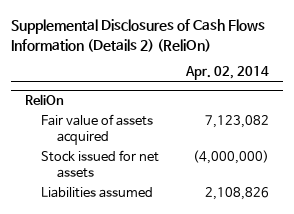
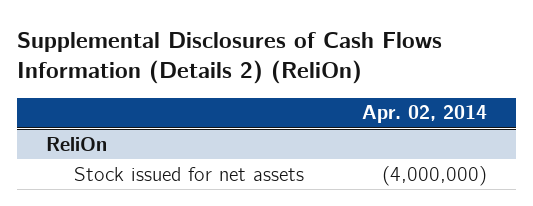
[40,114,153,146] Fair value of assets acquired -> none
[40,187,153,199] Liabilities assumed -> none

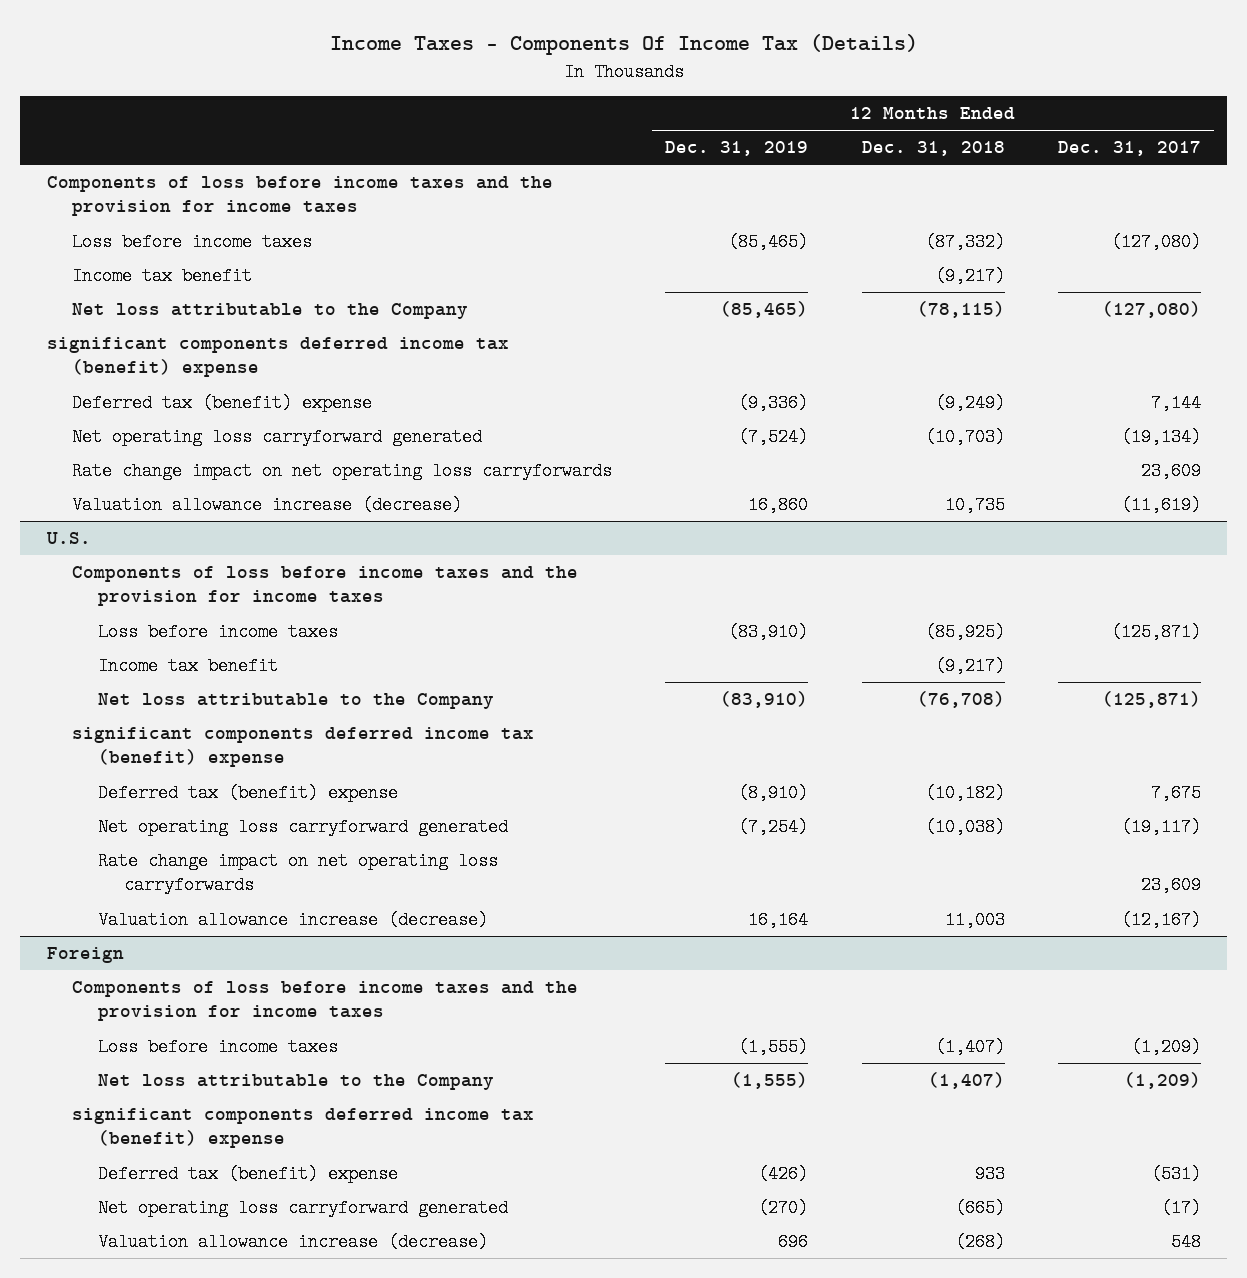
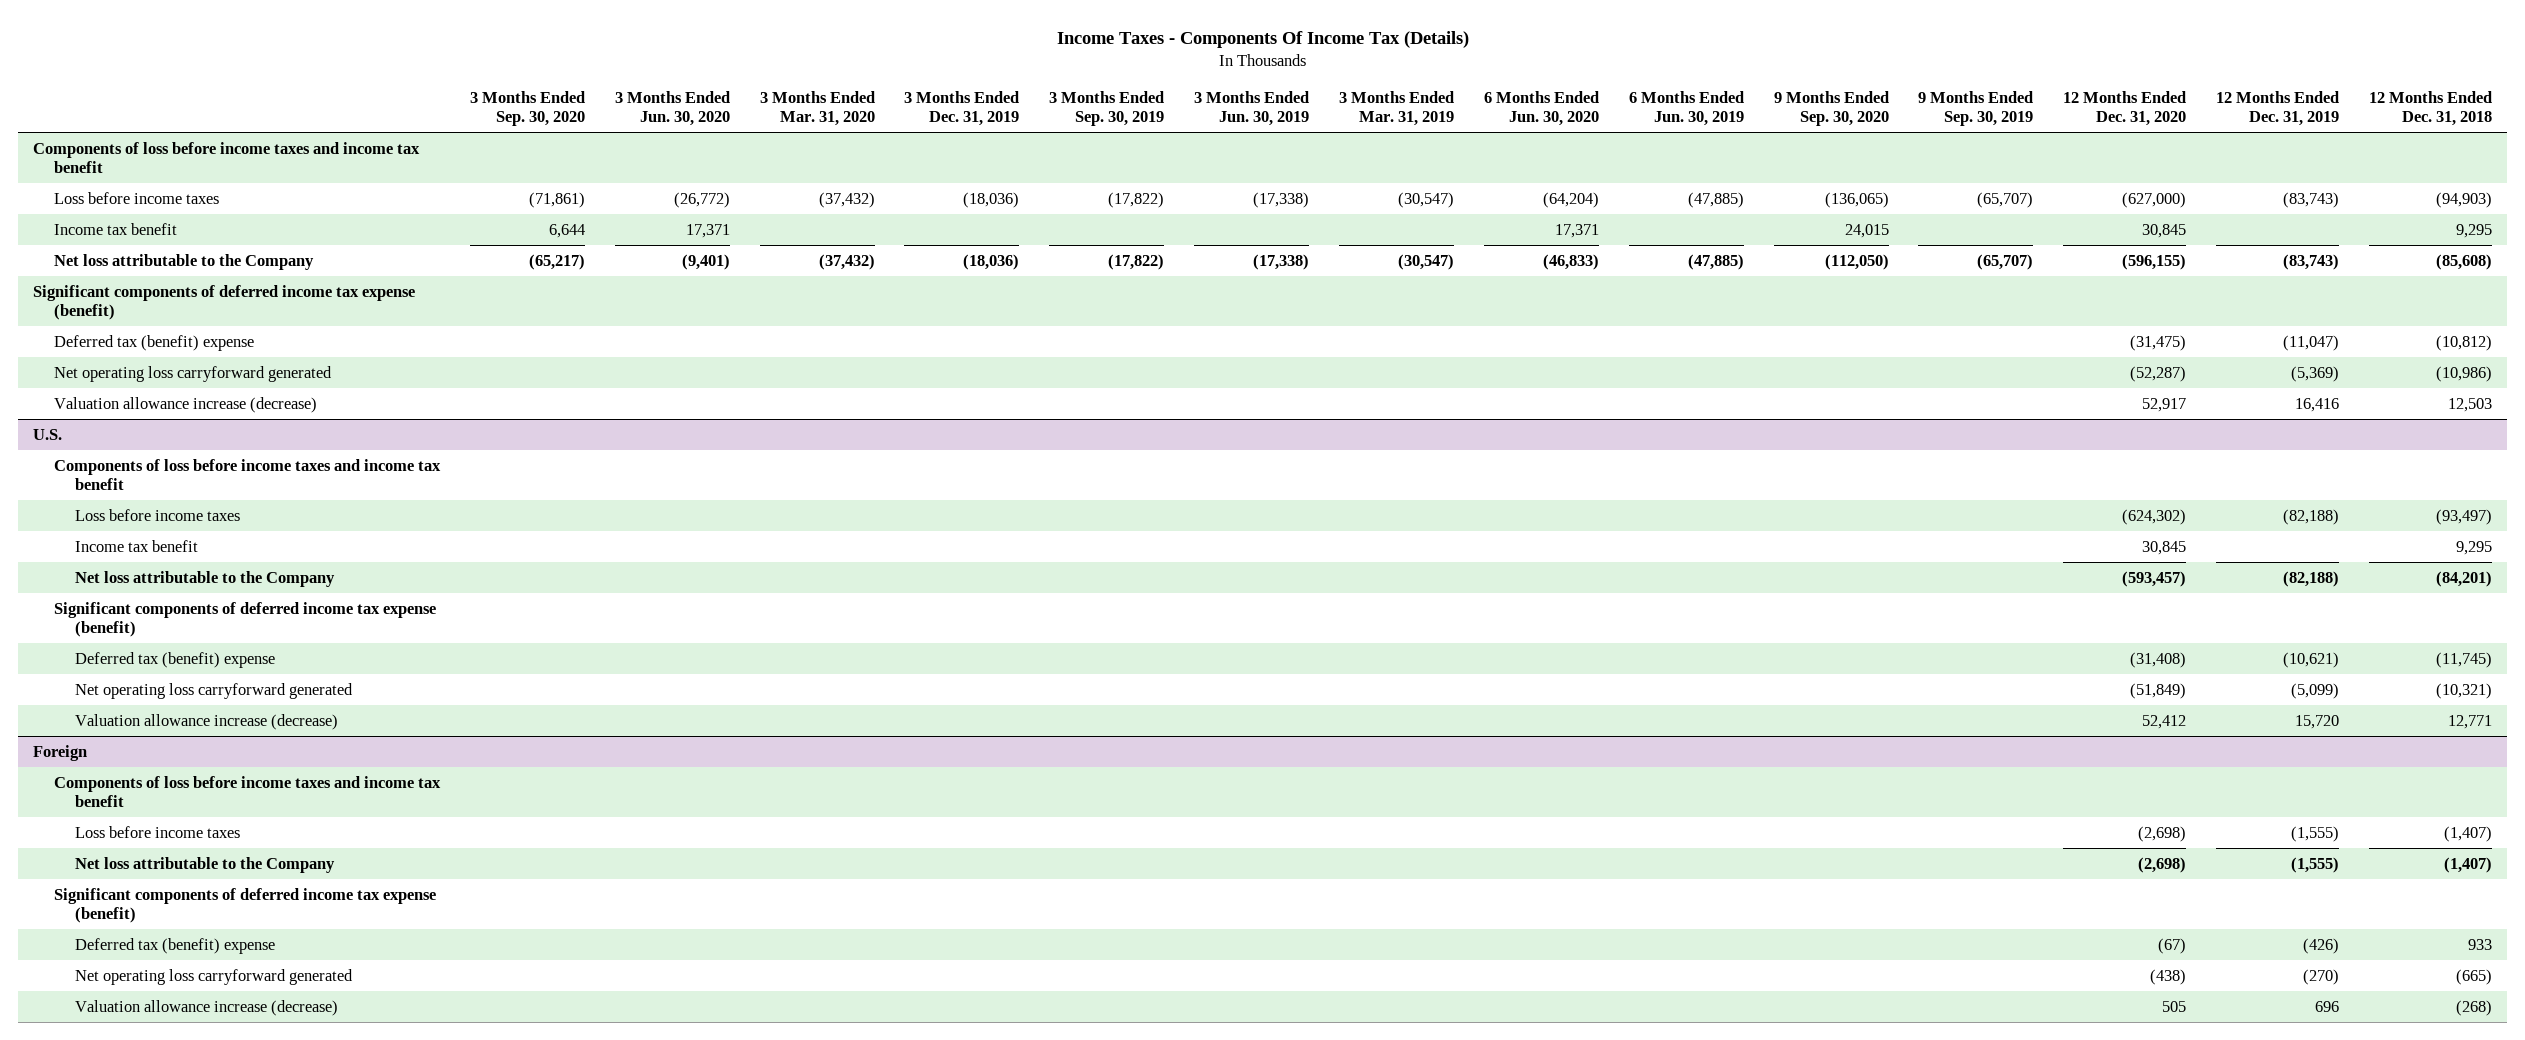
[1057,141,1201,157] Dec. 31, 2017 -> none
none -> [469,90,585,126] 3 Months Ended Sep. 30, 2020
none -> [614,90,730,126] 3 Months Ended Jun. 30, 2020
none -> [759,90,875,126] 3 Months Ended Mar. 31, 2020
none -> [904,90,1020,126] 3 Months Ended Dec. 31, 2019
none -> [1049,90,1165,126] 3 Months Ended Sep. 30, 2019
none -> [1194,90,1310,126] 3 Months Ended Jun. 30, 2019
none -> [1339,90,1455,126] 3 Months Ended Mar. 31, 2019
none -> [1483,90,1599,126] 6 Months Ended Jun. 30, 2020
none -> [1628,90,1744,126] 6 Months Ended Jun. 30, 2019
none -> [1773,90,1889,126] 9 Months Ended Sep. 30, 2020
none -> [1918,90,2034,126] 9 Months Ended Sep. 30, 2019
none -> [2063,90,2187,126] 12 Months Ended Dec. 31, 2020
[72,462,613,481] Rate change impact on net operating loss carryforwards -> none
[46,176,553,217] Components of loss before income taxes and the provision for income taxes -> [33,141,421,174] Components of loss before income taxes and income tax benefit
[728,233,809,252] (85,465) -> [2283,191,2340,208] (83,743)
[924,233,1005,252] (87,332) -> [2436,191,2493,208] (94,903)
[934,267,1005,286] (9,217) -> [2456,223,2493,238] 9,295
[720,301,809,319] (85,465) -> [2283,253,2340,270] (83,743)
[916,301,1005,319] (78,115) -> [2436,253,2493,270] (85,608)
[46,337,509,378] significant components deferred income tax (benefit) expense -> [33,284,416,321] Significant components of deferred income tax expense (benefit)
[738,394,809,413] (9,336) -> [2283,334,2340,351] (11,047)
[934,394,1005,413] (9,249) -> [2436,334,2493,351] (10,812)
[738,428,809,447] (7,524) -> [2291,365,2340,382] (5,369)
[924,428,1005,447] (10,703) -> [2436,365,2493,382] (10,986)
[748,496,809,515] 16,860 -> [2295,397,2340,412] 16,416
[944,496,1005,515] 10,735 -> [2448,397,2493,412] 12,503
[98,852,499,895] Rate change impact on net operating loss carryforwards -> none
[72,566,579,607] Components of loss before income taxes and the provision for income taxes -> [54,458,442,491] Components of loss before income taxes and income tax benefit
[728,623,809,642] (83,910) -> [2283,508,2340,525] (82,188)
[924,623,1005,642] (85,925) -> [2436,508,2493,525] (93,497)
[934,657,1005,676] (9,217) -> [2456,540,2493,555] 9,295
[720,691,809,709] (83,910) -> [2283,570,2340,587] (82,188)
[916,691,1005,709] (76,708) -> [2436,570,2493,587] (84,201)
[72,727,535,768] significant components deferred income tax (benefit) expense -> [54,601,437,638] Significant components of deferred income tax expense (benefit)
[738,784,809,803] (8,910) -> [2283,651,2340,668] (10,621)
[924,784,1005,803] (10,182) -> [2436,651,2493,668] (11,745)
[738,818,809,837] (7,254) -> [2291,682,2340,699] (5,099)
[924,818,1005,837] (10,038) -> [2436,682,2493,699] (10,321)
[748,911,809,930] 16,164 -> [2295,714,2340,729] 15,720
[944,911,1005,930] 11,003 -> [2448,714,2493,729] 12,771
[72,981,579,1022] Components of loss before income taxes and the provision for income taxes -> [54,775,442,808] Components of loss before income taxes and income tax benefit
[72,1108,535,1149] significant components deferred income tax (benefit) expense -> [54,887,437,924] Significant components of deferred income tax expense (benefit)

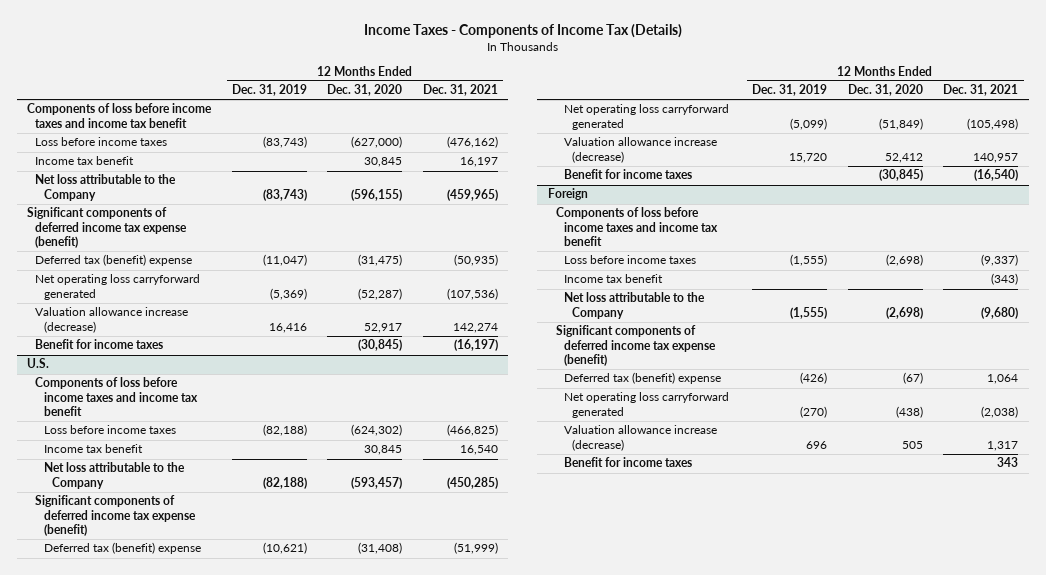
[1056,30,1469,48] Income Taxes - Components Of Income Tax (Details) -> [363,24,682,39] Income Taxes - Components of Income Tax (Details)
[469,90,585,126] 3 Months Ended Sep. 30, 2020 -> none
[614,90,730,126] 3 Months Ended Jun. 30, 2020 -> none
[759,90,875,126] 3 Months Ended Mar. 31, 2020 -> none
[904,90,1020,126] 3 Months Ended Dec. 31, 2019 -> none
[1049,90,1165,126] 3 Months Ended Sep. 30, 2019 -> none
[1194,90,1310,126] 3 Months Ended Jun. 30, 2019 -> none
[1339,90,1455,126] 3 Months Ended Mar. 31, 2019 -> none
[1483,90,1599,126] 6 Months Ended Jun. 30, 2020 -> none
[1628,90,1744,126] 6 Months Ended Jun. 30, 2019 -> none
[1773,90,1889,126] 9 Months Ended Sep. 30, 2020 -> none
[1918,90,2034,126] 9 Months Ended Sep. 30, 2019 -> none
[2369,90,2493,126] 12 Months Ended Dec. 31, 2018 -> none
none -> [423,84,499,97] Dec. 31, 2021
none -> [35,339,164,350] Benefit for income taxes
none -> [564,169,693,180] Benefit for income taxes
none -> [564,274,664,284] Income tax benefit
none -> [564,457,693,468] Benefit for income taxes

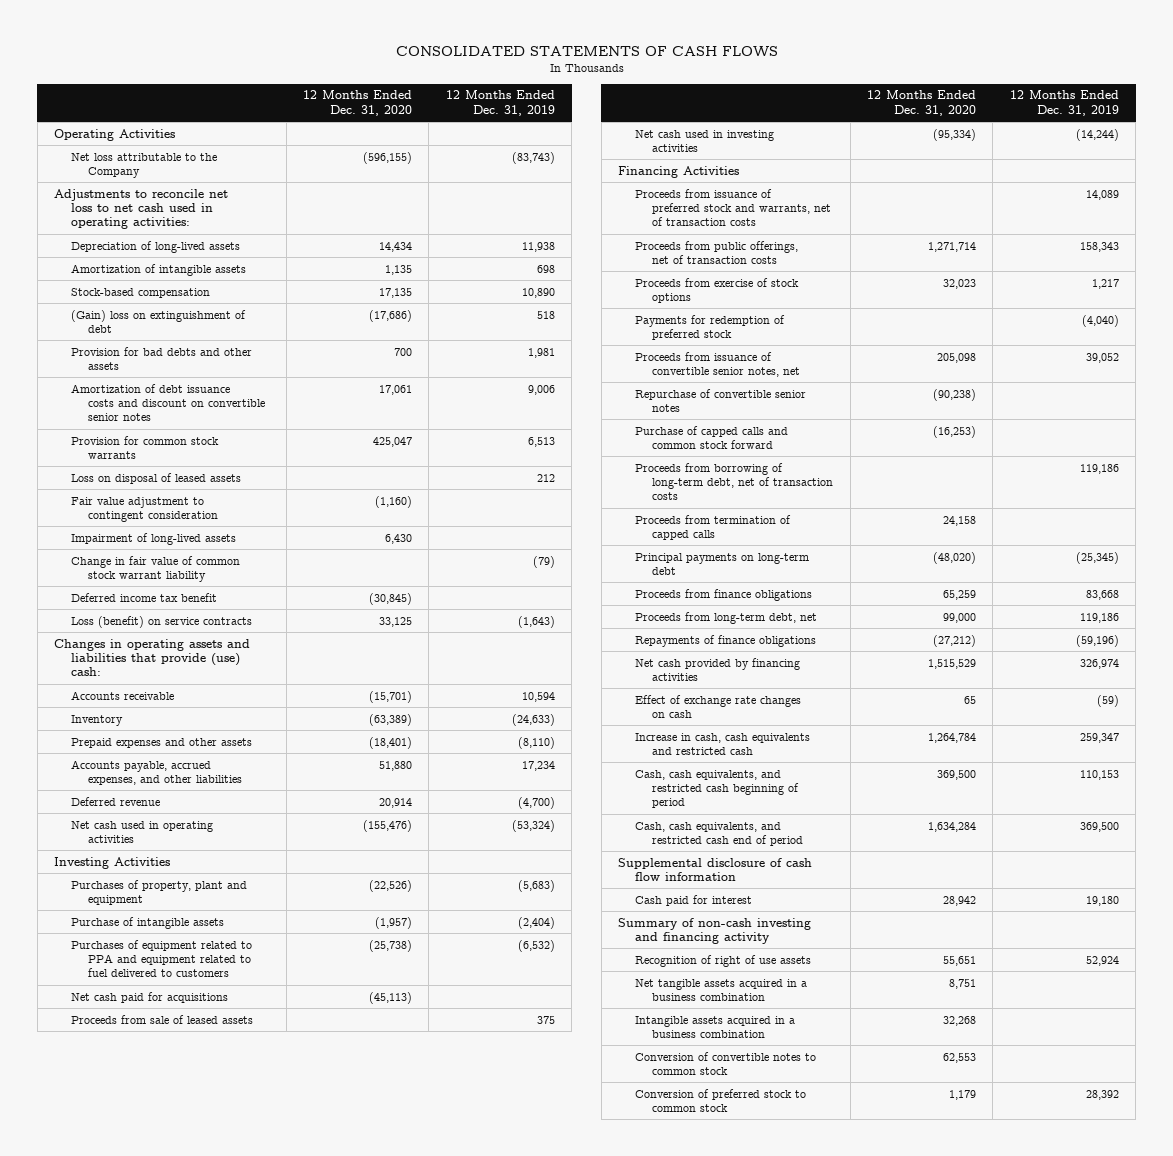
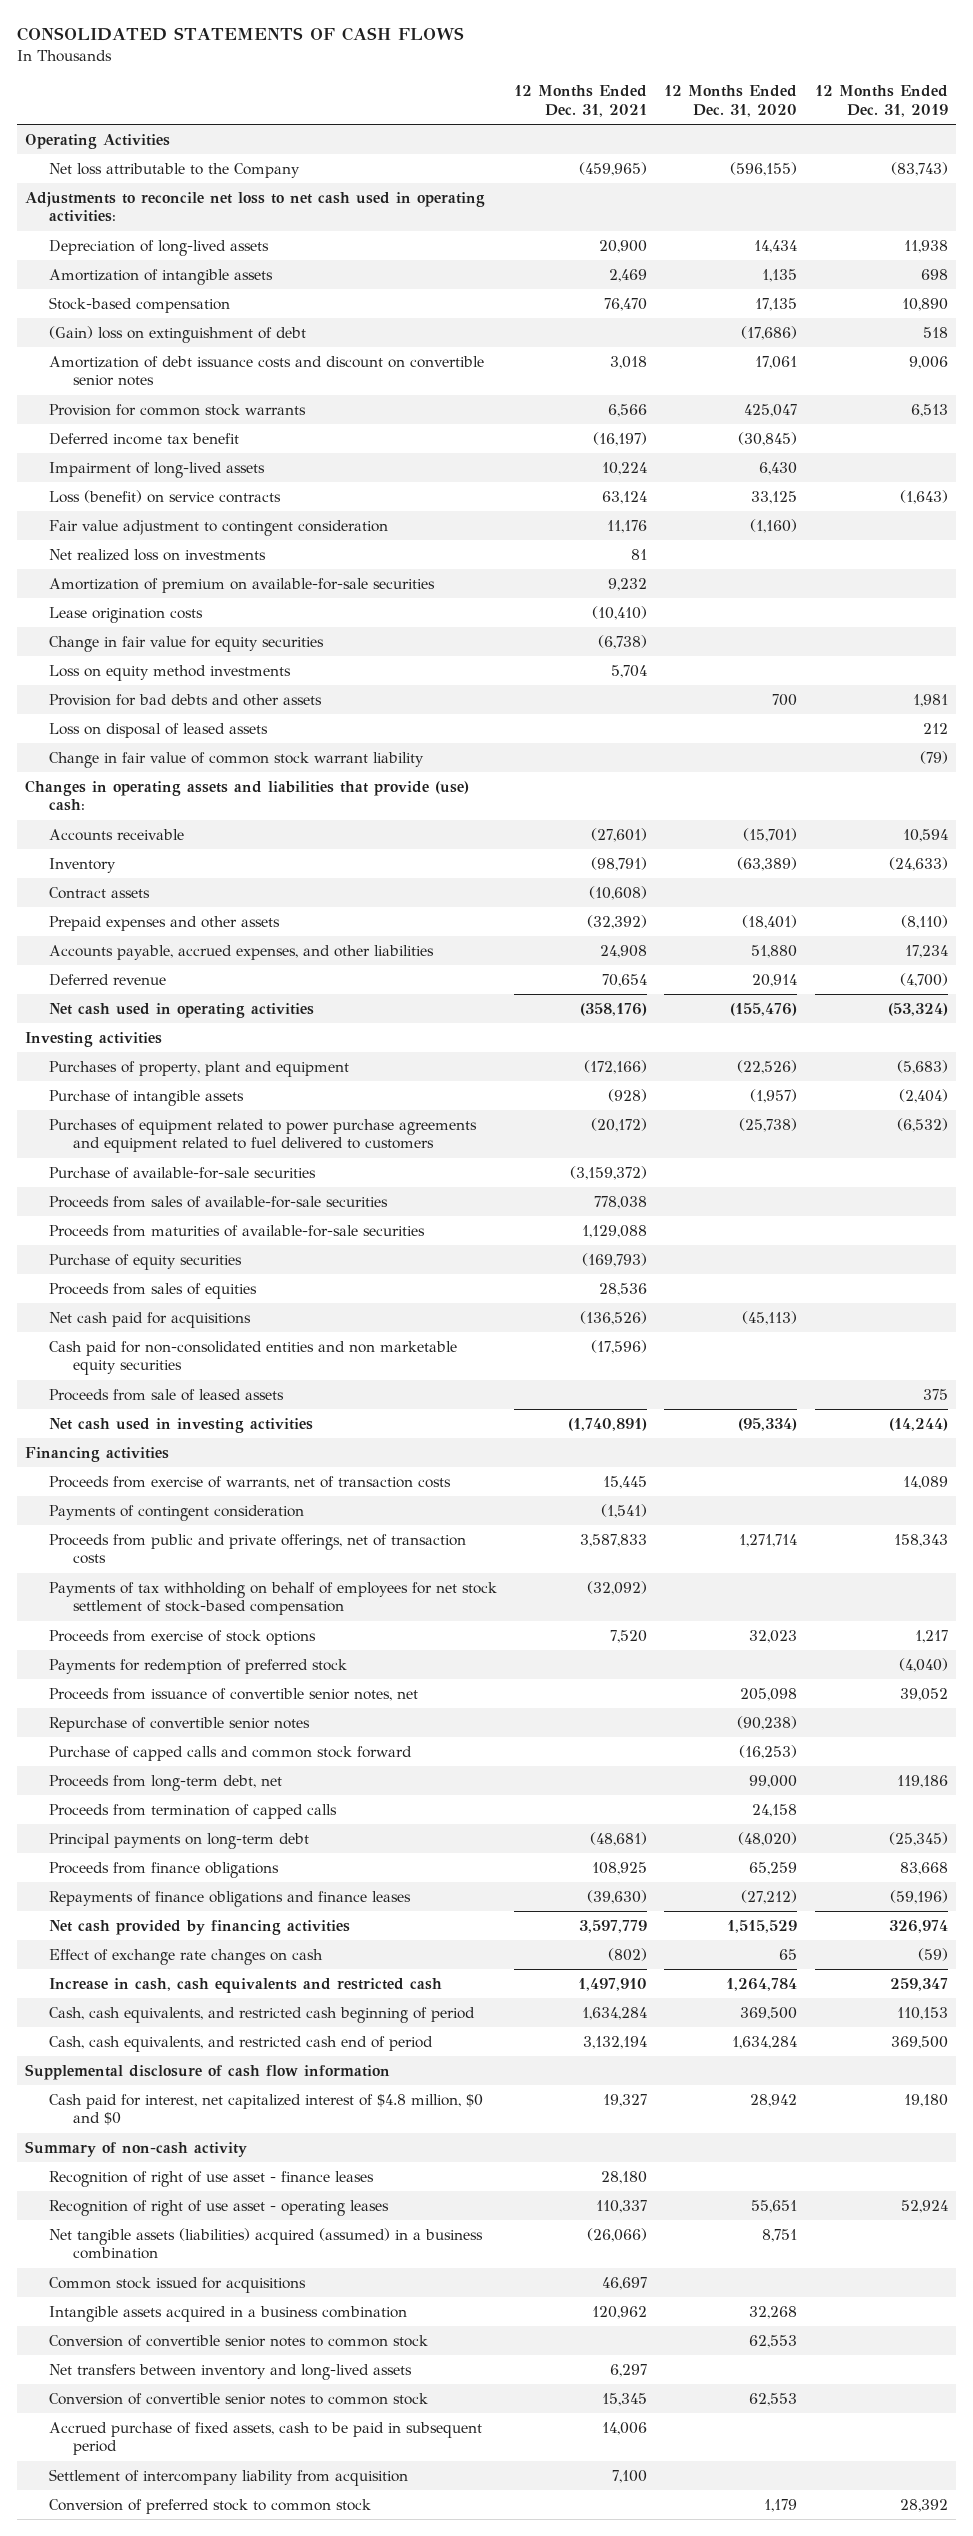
none -> [514,85,648,117] 12 Months Ended Dec. 31, 2021
[71,532,237,545] Impairment of long-lived assets -> [49,462,266,479] Impairment of long-lived assets
[71,496,219,522] Fair value adjustment to contingent consideration -> [49,520,389,537] Fair value adjustment to contingent consideration
none -> [49,549,267,562] Net realized loss on investments
none -> [49,578,436,594] Amortization of premium on available-for-sale securities
none -> [49,607,204,624] Lease origination costs
none -> [49,636,325,653] Change in fair value for equity securities
none -> [49,665,292,682] Loss on equity method investments
[71,346,253,370] Provision for bad debts and other assets -> [49,694,323,707] Provision for bad debts and other assets
[71,472,242,484] Loss on disposal of leased assets -> [49,723,269,739] Loss on disposal of leased assets
[71,555,241,582] Change in fair value of common stock warrant liability -> [49,752,425,769] Change in fair value of common stock warrant liability
none -> [49,887,151,900] Contract assets
[54,856,171,869] Investing Activities -> [25,1032,163,1048] Investing activities
[71,939,253,978] Purchases of equipment related to PPA and equipment related to fuel delivered to customers -> [49,1119,478,1154] Purchases of equipment related to power purchase agreements and equipment related to fuel delivered to customers
none -> [49,1167,317,1180] Purchase of available-for-sale securities
none -> [49,1196,389,1209] Proceeds from sales of available-for-sale securities
none -> [49,1225,426,1238] Proceeds from maturities of available-for-sale securities
none -> [49,1254,243,1271] Purchase of equity securities
none -> [49,1283,258,1300] Proceeds from sales of equities
none -> [49,1341,458,1376] Cash paid for non-consolidated entities and non marketable equity securities
[618,165,740,178] Financing Activities -> [25,1447,170,1463] Financing activities
[635,188,832,227] Proceeds from issuance of preferred stock and warrants, net of transaction costs -> [49,1476,452,1490] Proceeds from exercise of warrants, net of transaction costs
none -> [49,1505,305,1522] Payments of contingent consideration
[635,240,799,264] Proceeds from public offerings, net of transaction costs -> [49,1534,467,1565] Proceeds from public and private offerings, net of transaction costs
none -> [49,1582,498,1616] Payments of tax withholding on behalf of employees for net stock settlement of stock-based compensation
[635,462,834,501] Proceeds from borrowing of long-term debt, net of transaction costs -> none
[635,611,818,624] Proceeds from long-term debt, net -> [49,1775,283,1792] Proceeds from long-term debt, net
[635,634,817,647] Repayments of finance obligations -> [49,1891,412,1908] Repayments of finance obligations and finance leases
[635,894,753,906] Cash paid for interest -> [49,2094,484,2126] Cash paid for interest, net capitalized interest of $4.8 million, $0 and $0
[618,917,812,944] Summary of non-cash investing and financing activity -> [25,2141,248,2158] Summary of non-cash activity
none -> [49,2171,375,2188] Recognition of right of use asset - finance leases
[635,954,812,967] Recognition of right of use assets -> [49,2200,390,2217] Recognition of right of use asset - operating leases
[635,978,808,1001] Net tangible assets acquired in a business combination -> [49,2228,484,2260] Net tangible assets (liabilities) acquired (assumed) in a business combination
none -> [49,2277,307,2294] Common stock issued for acquisitions
[635,1051,817,1075] Conversion of convertible notes to common stock -> [49,2335,429,2348] Conversion of convertible senior notes to common stock
none -> [49,2364,413,2381] Net transfers between inventory and long-lived assets
none -> [49,2393,429,2406] Conversion of convertible senior notes to common stock
none -> [49,2422,483,2456] Accrued purchase of fixed assets, cash to be paid in subsequent period
none -> [49,2469,409,2487] Settlement of intercompany liability from acquisition

